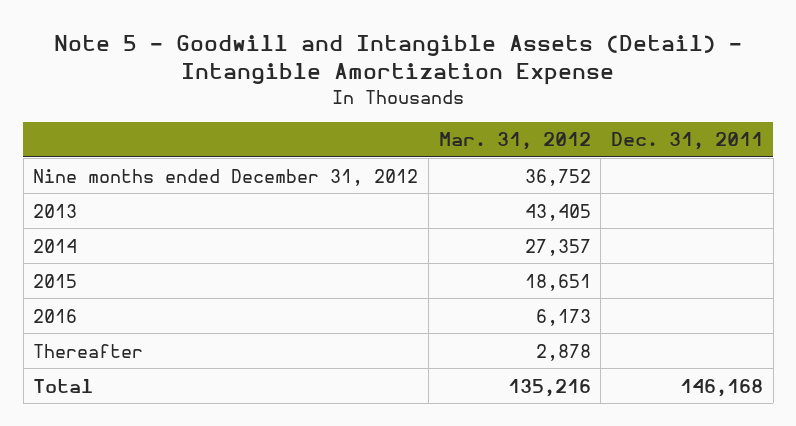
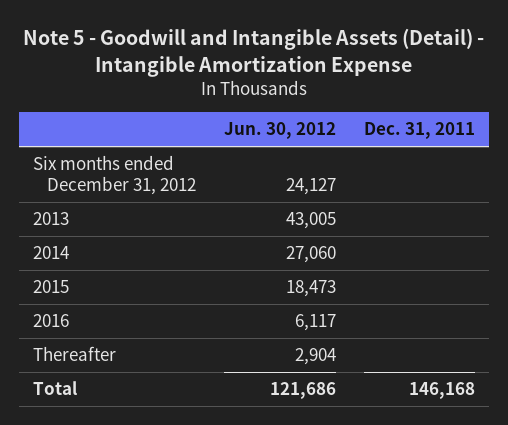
[438,132,591,151] Mar. 31, 2012 -> none
none -> [224,122,337,140] Jun. 30, 2012
[33,168,419,186] Nine months ended December 31, 2012 -> [32,155,196,195] Six months ended December 31, 2012

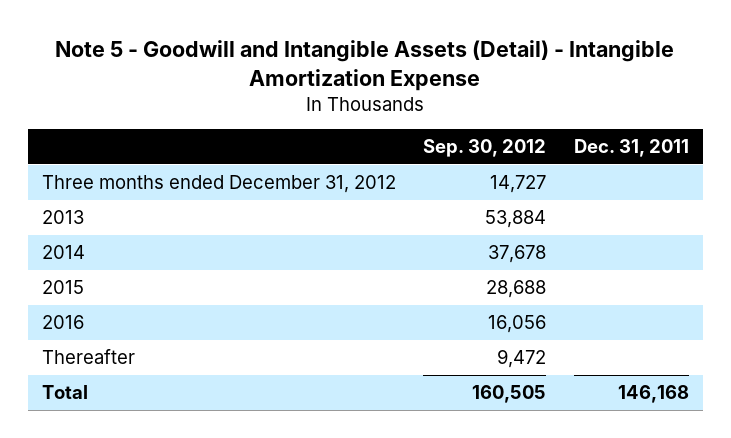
[224,122,337,140] Jun. 30, 2012 -> none
none -> [423,139,547,158] Sep. 30, 2012
[32,155,196,195] Six months ended December 31, 2012 -> [42,175,397,194] Three months ended December 31, 2012

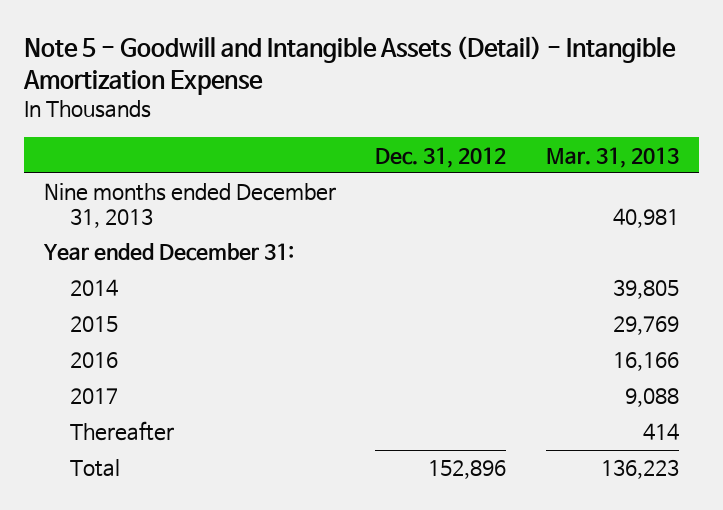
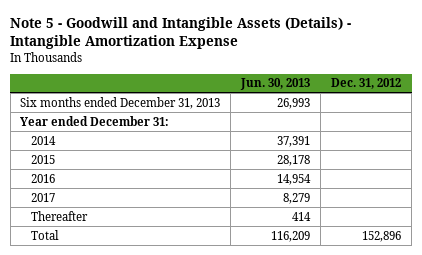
[22,36,676,96] Note 5 - Goodwill and Intangible Assets (Detail) - Intangible Amortization Expense -> [10,17,352,50] Note 5 - Goodwill and Intangible Assets (Details) - Intangible Amortization Expense
[545,146,679,168] Mar. 31, 2013 -> none
none -> [240,78,311,91] Jun. 30, 2013
[43,183,336,228] Nine months ended December 31, 2013 -> [20,96,221,109] Six months ended December 31, 2013

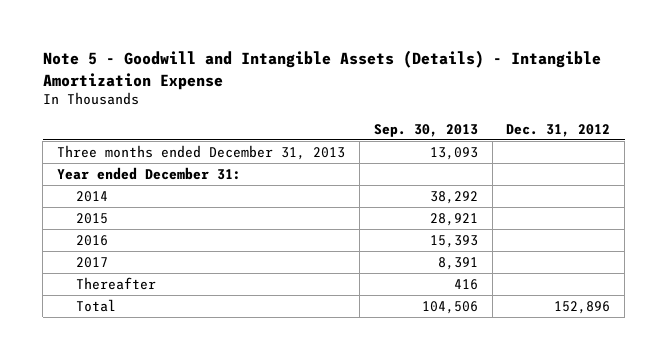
[240,78,311,91] Jun. 30, 2013 -> none
none -> [373,123,478,137] Sep. 30, 2013
[20,96,221,109] Six months ended December 31, 2013 -> [56,144,345,160] Three months ended December 31, 2013

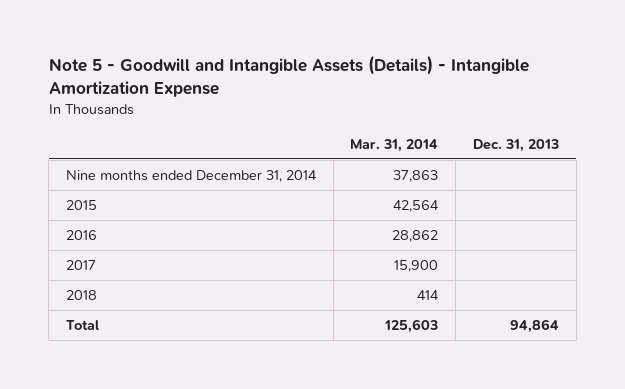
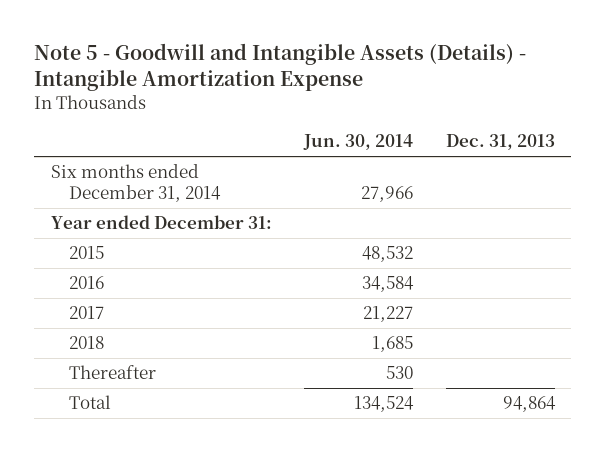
[350,138,439,152] Mar. 31, 2014 -> none
none -> [303,134,414,151] Jun. 30, 2014
[65,170,317,183] Nine months ended December 31, 2014 -> [50,164,221,202] Six months ended December 31, 2014
none -> [50,215,272,230] Year ended December 31:
none -> [68,365,156,380] Thereafter

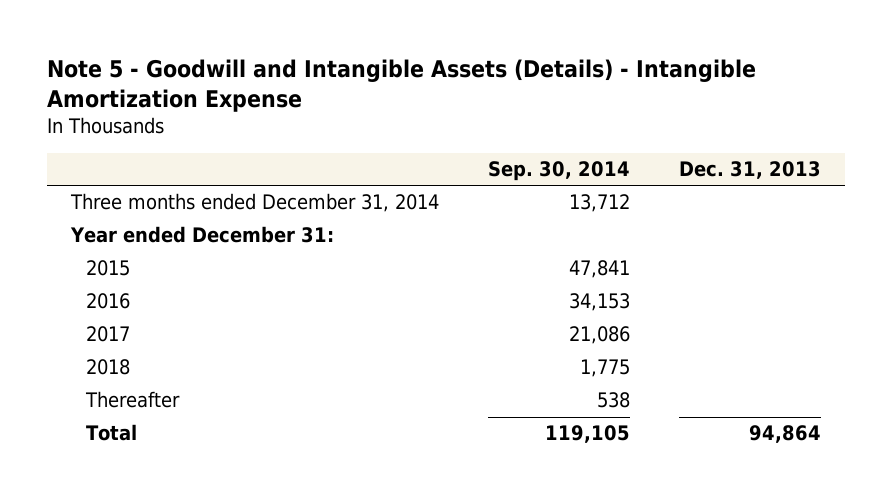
[303,134,414,151] Jun. 30, 2014 -> none
none -> [487,160,630,181] Sep. 30, 2014
[50,164,221,202] Six months ended December 31, 2014 -> [69,193,439,213] Three months ended December 31, 2014

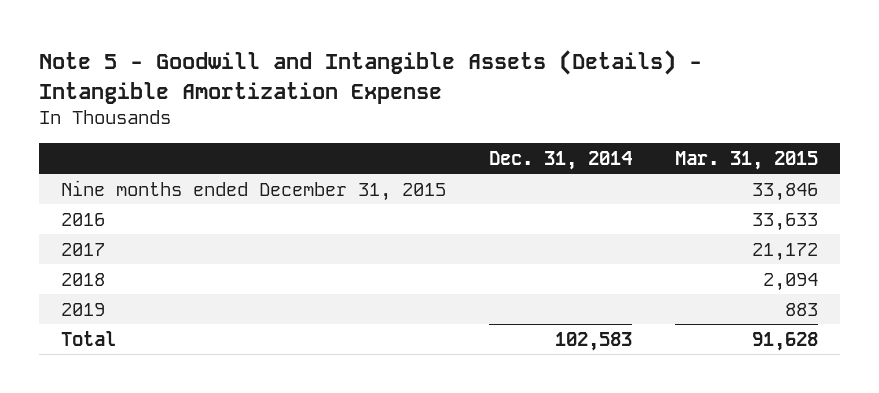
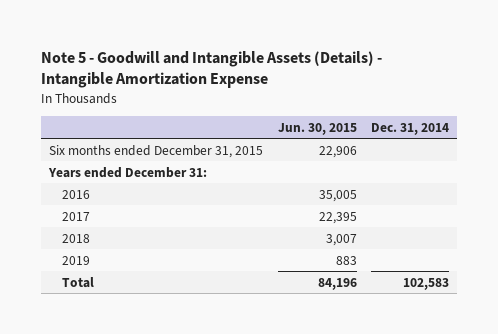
[675,151,819,171] Mar. 31, 2015 -> none
none -> [277,122,357,135] Jun. 30, 2015
[60,179,446,201] Nine months ended December 31, 2015 -> [48,144,263,158] Six months ended December 31, 2015
none -> [47,166,207,178] Years ended December 31:

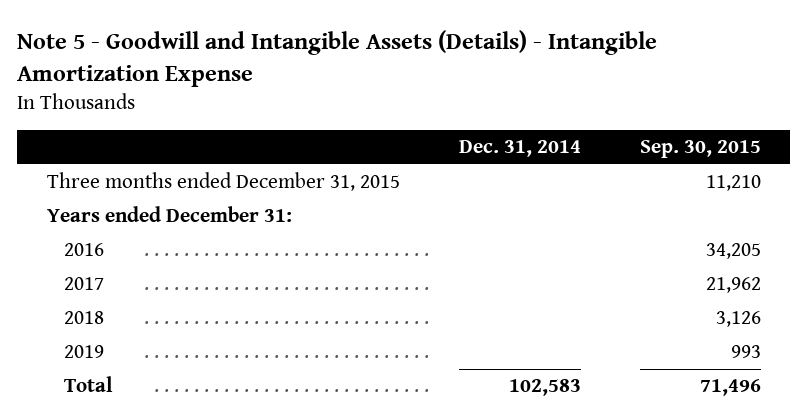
[277,122,357,135] Jun. 30, 2015 -> none
none -> [639,140,761,159] Sep. 30, 2015
[48,144,263,158] Six months ended December 31, 2015 -> [46,172,400,192] Three months ended December 31, 2015

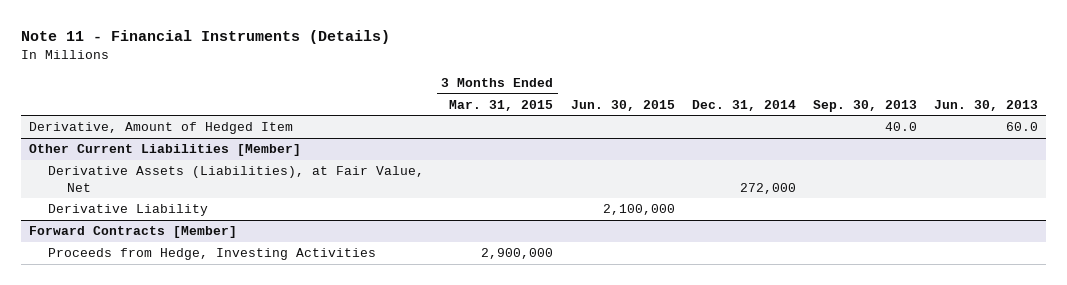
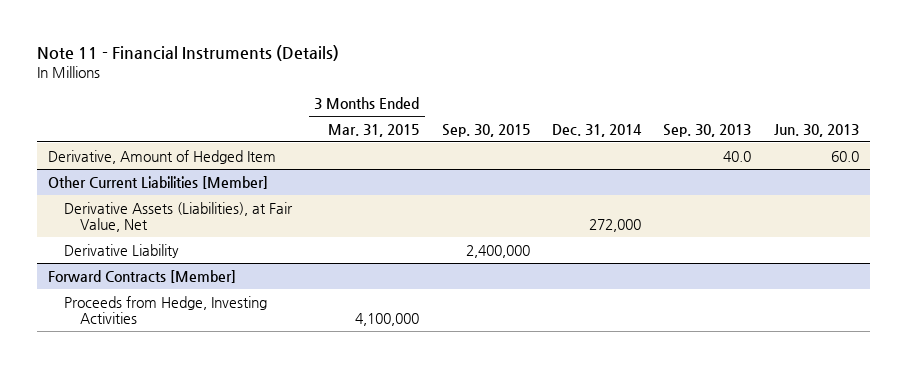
[570,99,675,111] Jun. 30, 2015 -> none
none -> [441,123,530,137] Sep. 30, 2015
[481,248,554,260] 2,900,000 -> [355,313,420,327] 4,100,000

